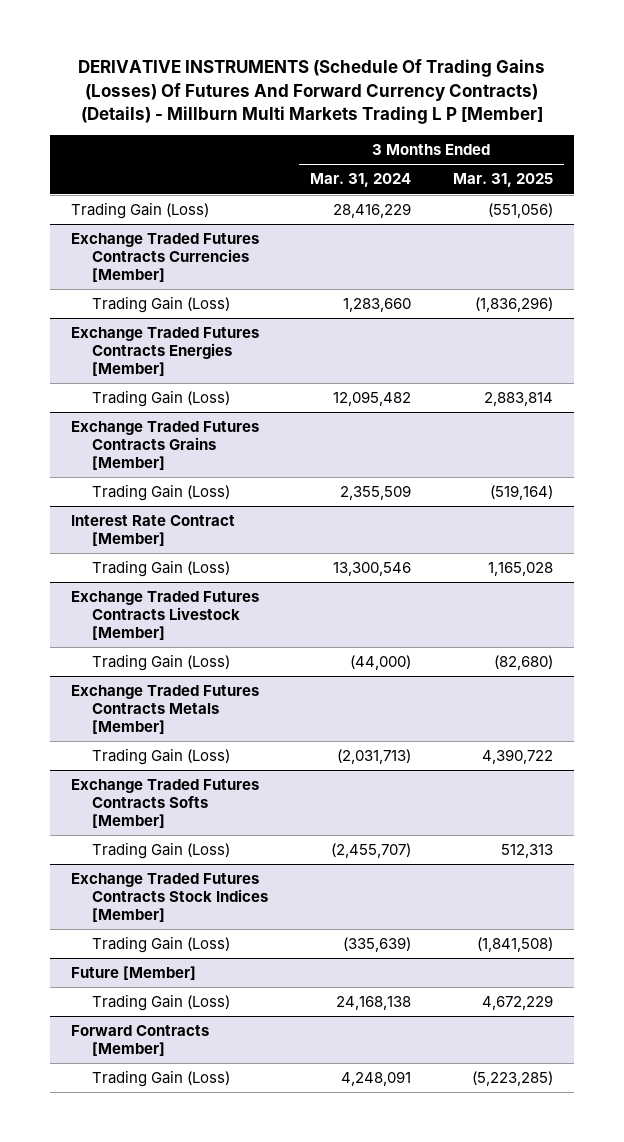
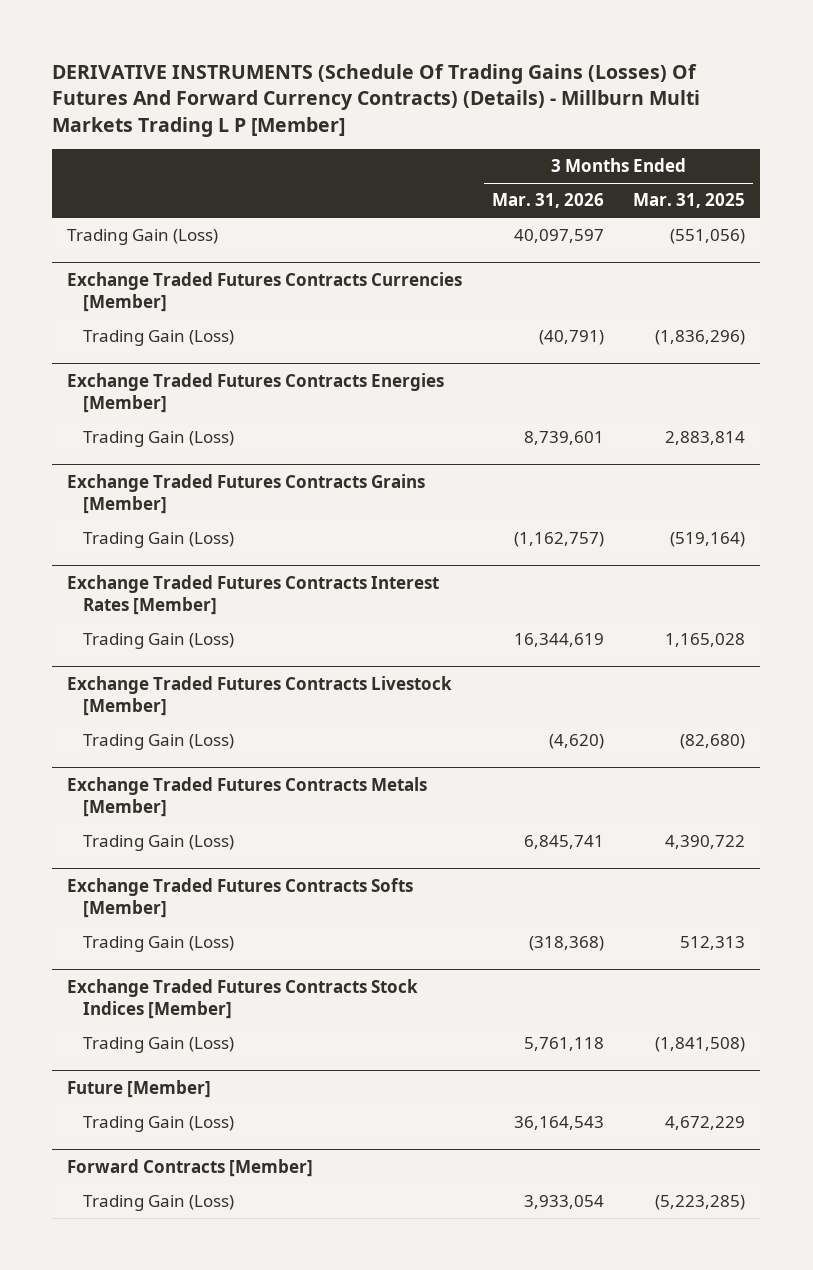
[309,173,411,188] Mar. 31, 2024 -> none
none -> [491,193,604,209] Mar. 31, 2026
[71,515,236,546] Interest Rate Contract [Member] -> [67,575,440,615] Exchange Traded Futures Contracts Interest Rates [Member]

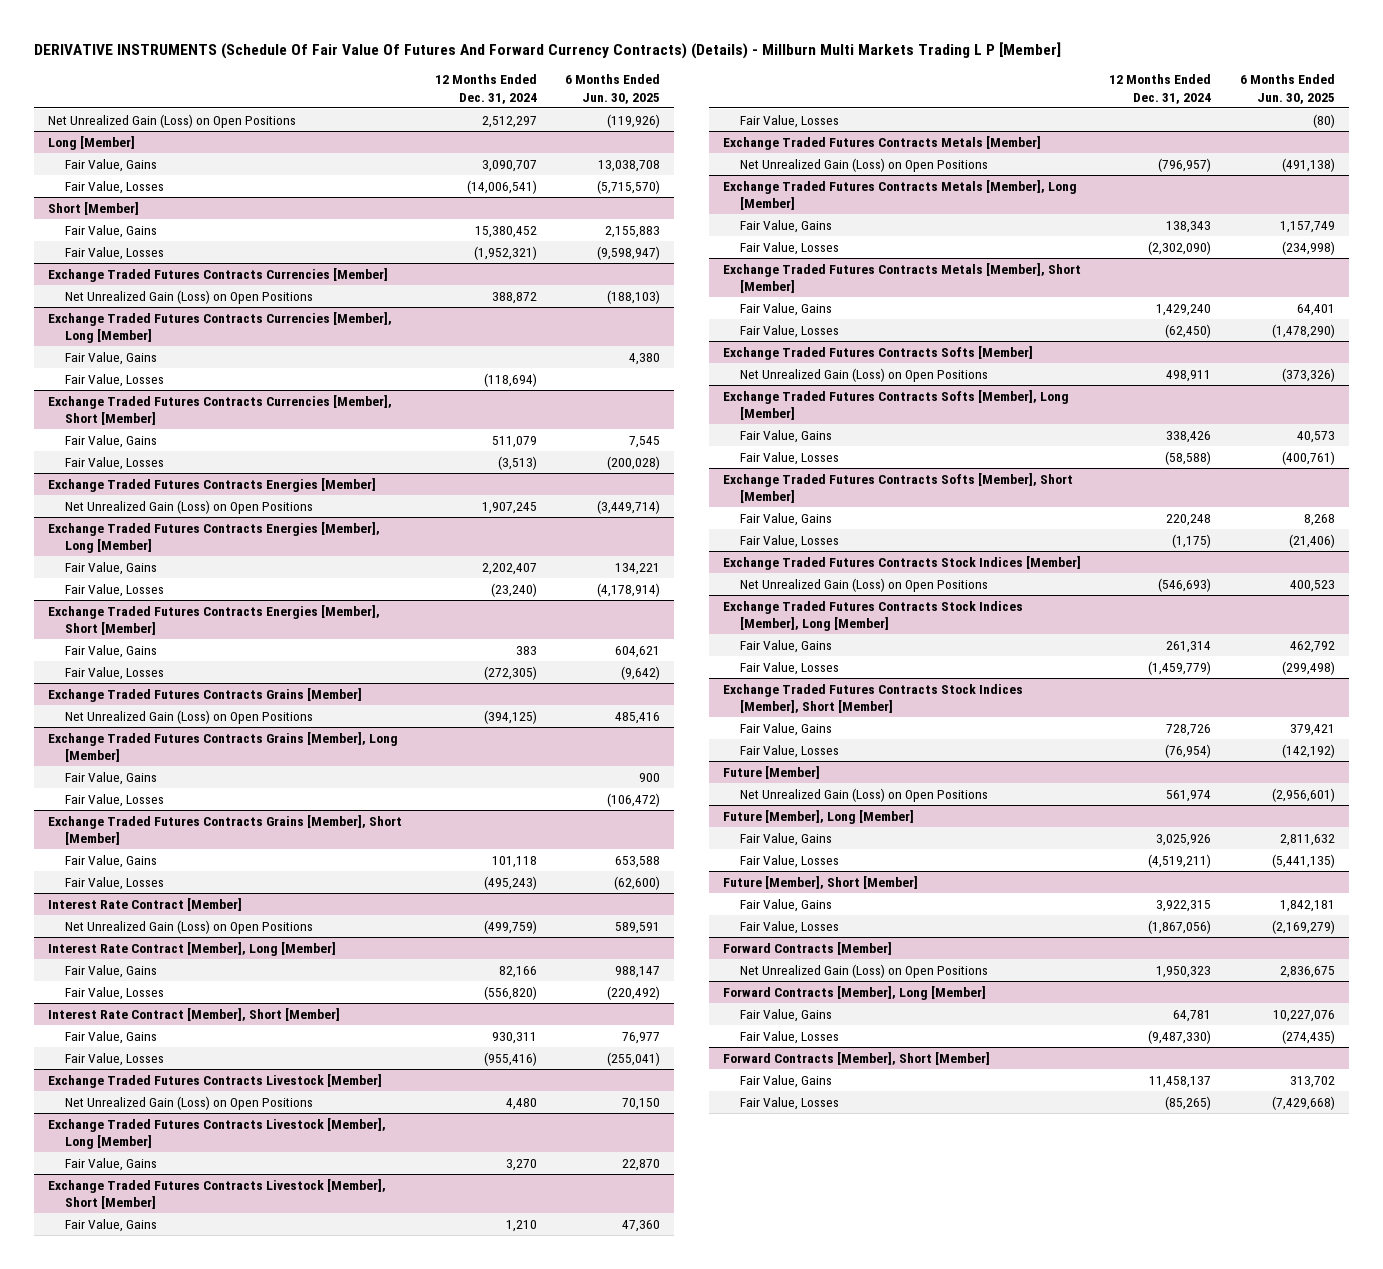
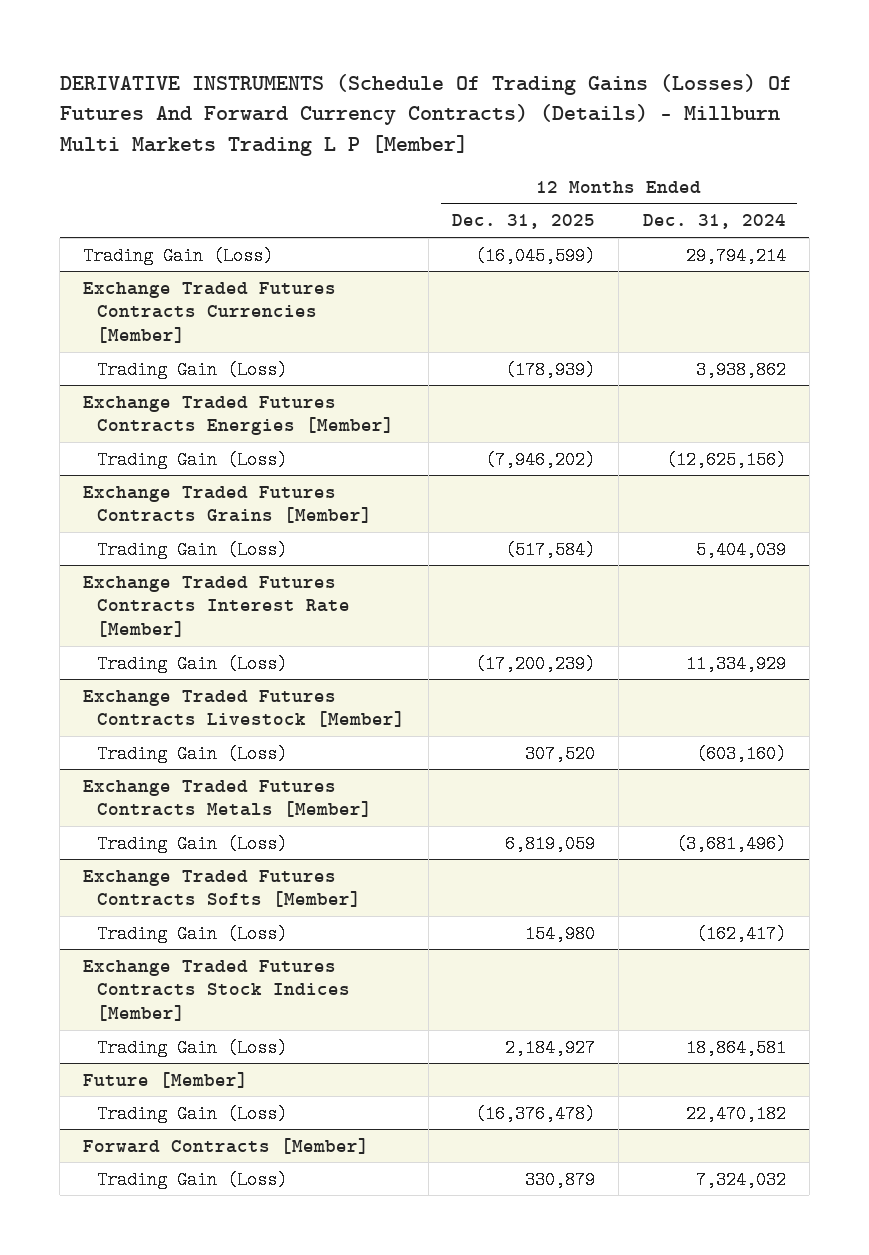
[33,41,1061,59] DERIVATIVE INSTRUMENTS (Schedule Of Fair Value Of Futures And Forward Currency Contracts) (Details) - Millburn Multi Markets Trading L P [Member] -> [59,73,792,156] DERIVATIVE INSTRUMENTS (Schedule Of Trading Gains (Losses) Of Futures And Forward Currency Contracts) (Details) - Millburn Multi Markets Trading L P [Member]
[565,74,661,104] 6 Months Ended Jun. 30, 2025 -> none
none -> [452,214,596,230] Dec. 31, 2025
[48,113,297,128] Net Unrealized Gain (Loss) on Open Positions -> none
[48,135,136,150] Long [Member] -> none
[65,158,158,172] Fair Value, Gains -> none
[65,180,165,194] Fair Value, Losses -> none
[48,201,140,215] Short [Member] -> none
[65,224,158,238] Fair Value, Gains -> none
[65,246,165,260] Fair Value, Losses -> none
none -> [83,246,274,265] Trading Gain (Loss)
[65,289,314,304] Net Unrealized Gain (Loss) on Open Positions -> none
[48,311,393,344] Exchange Traded Futures Contracts Currencies [Member], Long [Member] -> none
[65,351,158,365] Fair Value, Gains -> none
[65,373,165,387] Fair Value, Losses -> none
[48,394,393,426] Exchange Traded Futures Contracts Currencies [Member], Short [Member] -> none
[65,434,158,448] Fair Value, Gains -> none
[65,456,165,470] Fair Value, Losses -> none
none -> [97,360,288,379] Trading Gain (Loss)
[65,499,314,514] Net Unrealized Gain (Loss) on Open Positions -> none
[48,521,381,554] Exchange Traded Futures Contracts Energies [Member], Long [Member] -> none
[65,561,158,575] Fair Value, Gains -> none
[65,583,165,597] Fair Value, Losses -> none
[48,604,381,636] Exchange Traded Futures Contracts Energies [Member], Short [Member] -> none
[65,644,158,658] Fair Value, Gains -> none
[65,666,165,680] Fair Value, Losses -> none
none -> [97,450,288,469] Trading Gain (Loss)
[65,709,314,724] Net Unrealized Gain (Loss) on Open Positions -> none
[48,731,399,763] Exchange Traded Futures Contracts Grains [Member], Long [Member] -> none
[65,771,158,785] Fair Value, Gains -> none
[65,793,165,807] Fair Value, Losses -> none
[48,814,403,846] Exchange Traded Futures Contracts Grains [Member], Short [Member] -> none
[65,854,158,868] Fair Value, Gains -> none
[65,876,165,890] Fair Value, Losses -> none
[65,919,314,934] Net Unrealized Gain (Loss) on Open Positions -> none
[48,941,337,956] Interest Rate Contract [Member], Long [Member] -> none
[65,964,158,978] Fair Value, Gains -> none
[65,986,165,1000] Fair Value, Losses -> none
[48,1007,341,1021] Interest Rate Contract [Member], Short [Member] -> none
[65,1030,158,1044] Fair Value, Gains -> none
[65,1052,165,1066] Fair Value, Losses -> none
none -> [97,540,288,559] Trading Gain (Loss)
[48,897,243,911] Interest Rate Contract [Member] -> [83,575,351,638] Exchange Traded Futures Contracts Interest Rate [Member]
none -> [97,654,288,673] Trading Gain (Loss)
[65,1095,314,1110] Net Unrealized Gain (Loss) on Open Positions -> none
[48,1117,387,1150] Exchange Traded Futures Contracts Livestock [Member], Long [Member] -> none
[65,1157,158,1171] Fair Value, Gains -> none
[48,1178,387,1210] Exchange Traded Futures Contracts Livestock [Member], Short [Member] -> none
[65,1218,158,1232] Fair Value, Gains -> none
[739,114,839,128] Fair Value, Losses -> none
none -> [97,744,288,763] Trading Gain (Loss)
[739,157,988,172] Net Unrealized Gain (Loss) on Open Positions -> none
[722,179,1077,211] Exchange Traded Futures Contracts Metals [Member], Long [Member] -> none
[739,219,832,233] Fair Value, Gains -> none
[739,241,839,255] Fair Value, Losses -> none
[722,262,1081,294] Exchange Traded Futures Contracts Metals [Member], Short [Member] -> none
[739,302,832,316] Fair Value, Gains -> none
[739,324,839,338] Fair Value, Losses -> none
none -> [97,834,288,853] Trading Gain (Loss)
[739,367,988,382] Net Unrealized Gain (Loss) on Open Positions -> none
[722,389,1069,421] Exchange Traded Futures Contracts Softs [Member], Long [Member] -> none
[739,429,832,443] Fair Value, Gains -> none
[739,451,839,465] Fair Value, Losses -> none
[722,472,1073,504] Exchange Traded Futures Contracts Softs [Member], Short [Member] -> none
[739,512,832,526] Fair Value, Gains -> none
[739,534,839,548] Fair Value, Losses -> none
none -> [97,924,288,943] Trading Gain (Loss)
[739,577,988,592] Net Unrealized Gain (Loss) on Open Positions -> none
[722,600,1023,632] Exchange Traded Futures Contracts Stock Indices [Member], Long [Member] -> none
[739,639,832,653] Fair Value, Gains -> none
[739,661,839,675] Fair Value, Losses -> none
[722,683,1023,714] Exchange Traded Futures Contracts Stock Indices [Member], Short [Member] -> none
[739,722,832,736] Fair Value, Gains -> none
[739,744,839,758] Fair Value, Losses -> none
none -> [97,1038,288,1057] Trading Gain (Loss)
[739,787,988,802] Net Unrealized Gain (Loss) on Open Positions -> none
[722,809,914,824] Future [Member], Long [Member] -> none
[739,832,832,846] Fair Value, Gains -> none
[739,854,839,868] Fair Value, Losses -> none
[722,875,918,889] Future [Member], Short [Member] -> none
[739,898,832,912] Fair Value, Gains -> none
[739,920,839,934] Fair Value, Losses -> none
none -> [97,1104,288,1123] Trading Gain (Loss)
[739,963,988,978] Net Unrealized Gain (Loss) on Open Positions -> none
[722,985,986,1000] Forward Contracts [Member], Long [Member] -> none
[739,1008,832,1022] Fair Value, Gains -> none
[739,1030,839,1044] Fair Value, Losses -> none
[722,1051,990,1065] Forward Contracts [Member], Short [Member] -> none
[739,1074,832,1088] Fair Value, Gains -> none
[739,1096,839,1110] Fair Value, Losses -> none
none -> [97,1170,288,1189] Trading Gain (Loss)

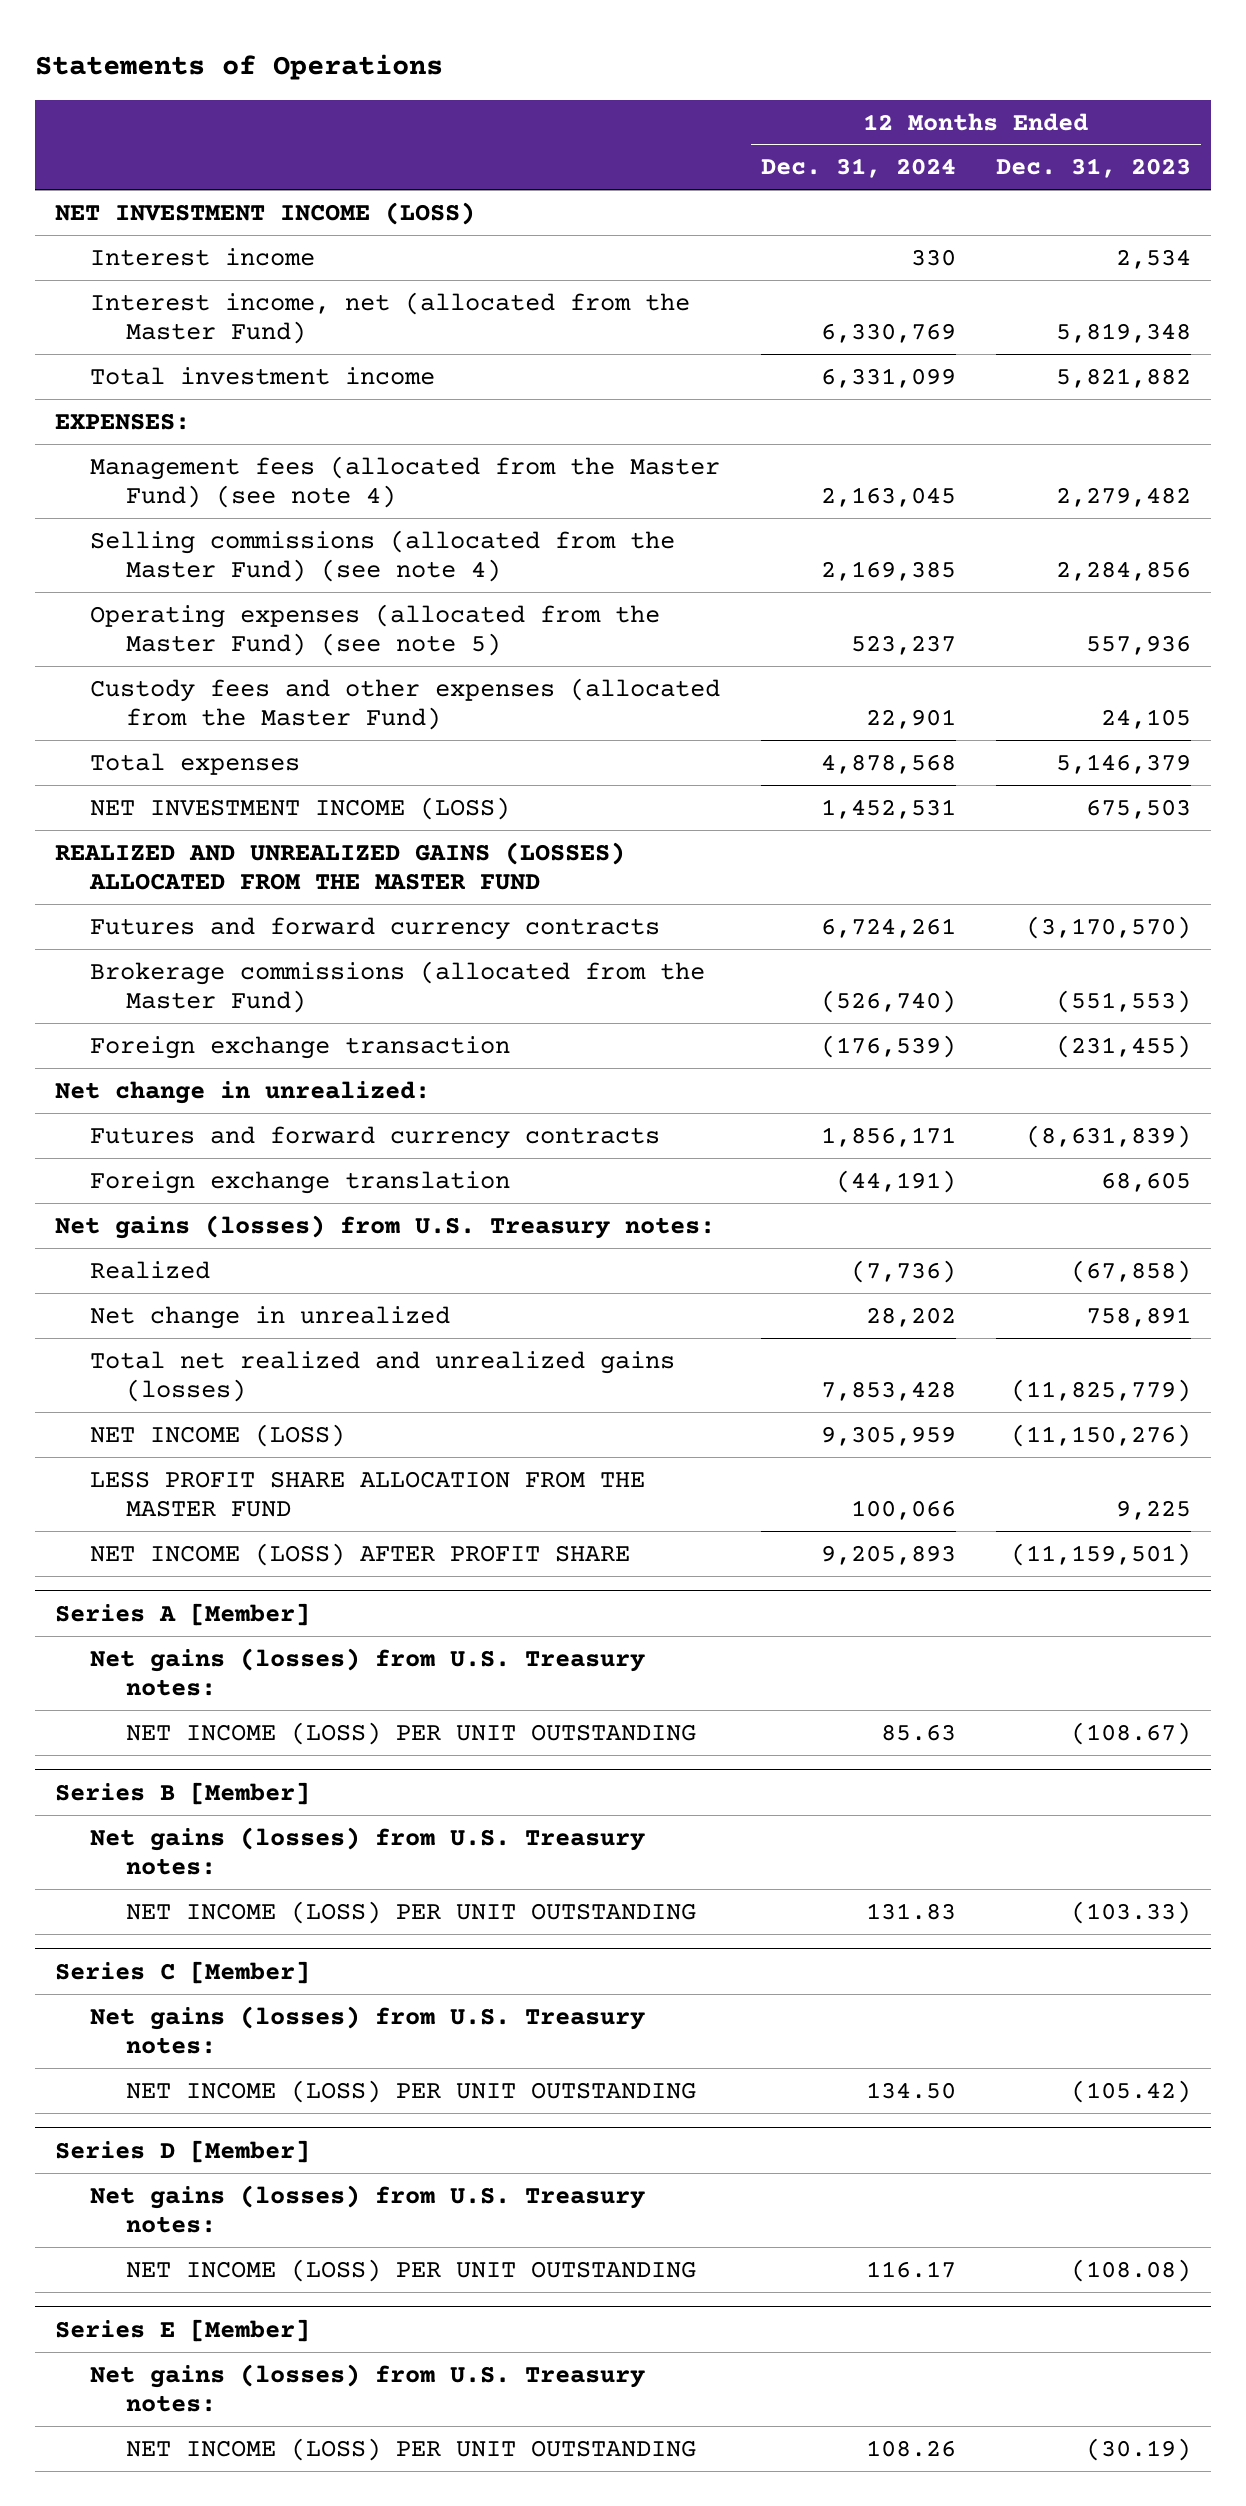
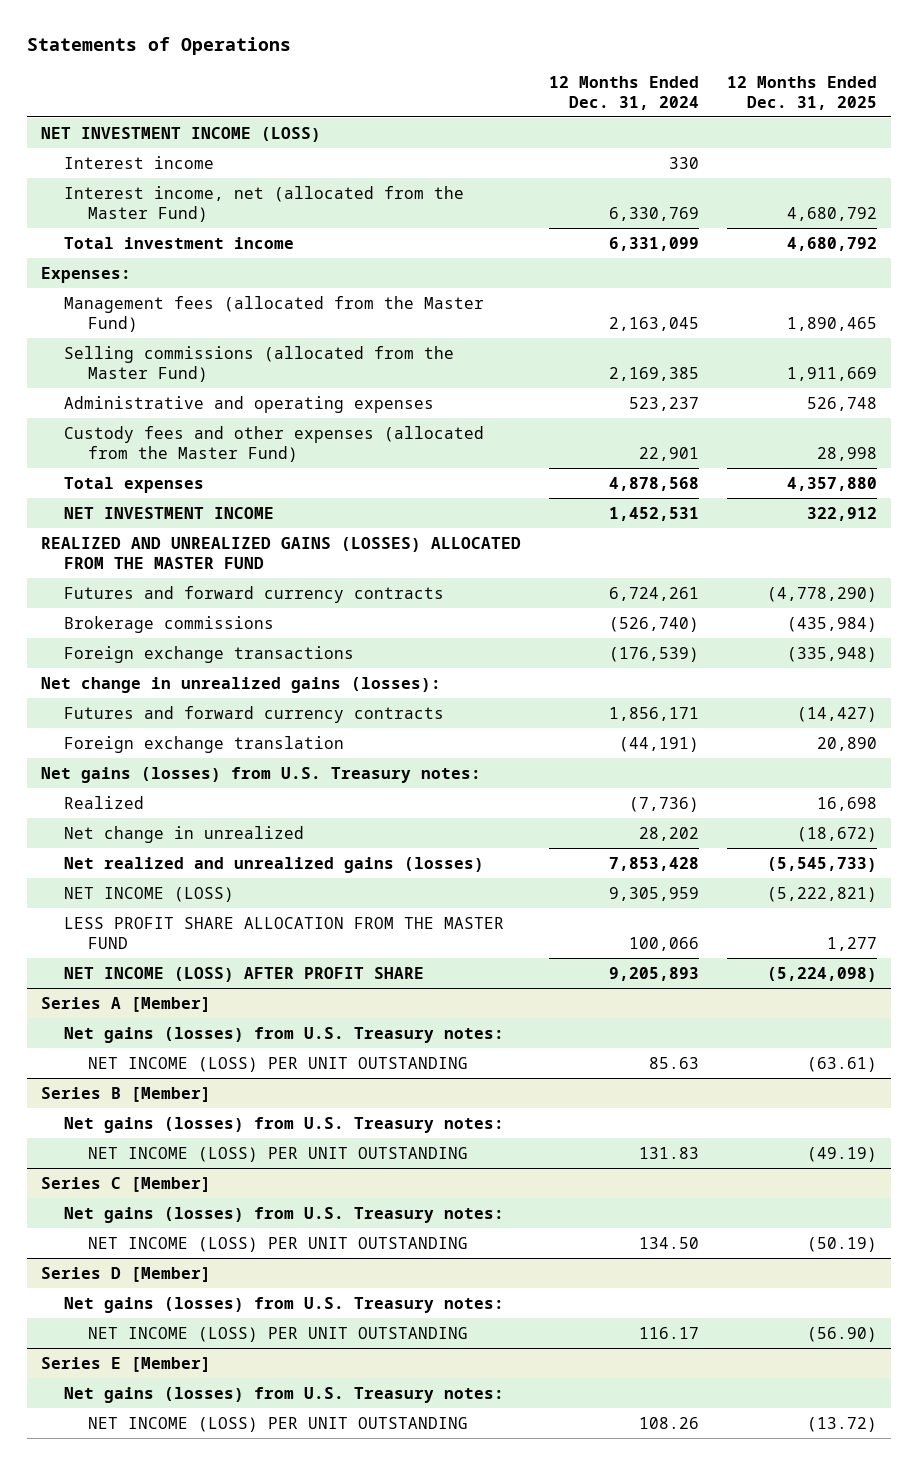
[995,158,1191,179] Dec. 31, 2023 -> none
none -> [726,75,877,110] 12 Months Ended Dec. 31, 2025
[55,412,191,430] EXPENSES: -> [40,266,131,283] Expenses:
[90,455,721,509] Management fees (allocated from the Master Fund) (see note 4) -> [64,295,485,332] Management fees (allocated from the Master Fund)
[90,529,676,583] Selling commissions (allocated from the Master Fund) (see note 4) -> [64,345,455,382] Selling commissions (allocated from the Master Fund)
[90,603,661,657] Operating expenses (allocated from the Master Fund) (see note 5) -> [64,395,435,413] Administrative and operating expenses
[90,796,511,820] NET INVESTMENT INCOME (LOSS) -> [64,506,275,519] NET INVESTMENT INCOME
[90,960,706,1014] Brokerage commissions (allocated from the Master Fund) -> [64,615,275,633] Brokerage commissions
[90,1035,511,1059] Foreign exchange transaction -> [64,645,355,663] Foreign exchange transactions
[55,1080,431,1104] Net change in unrealized: -> [40,676,441,693] Net change in unrealized gains (losses):
[90,1350,676,1403] Total net realized and unrealized gains (losses) -> [64,856,485,873] Net realized and unrealized gains (losses)

